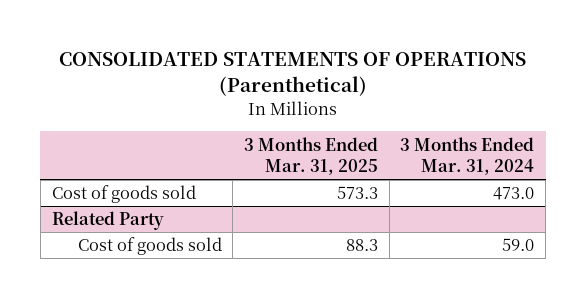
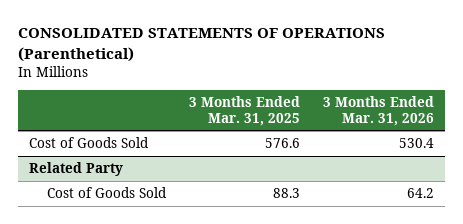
[400,136,535,175] 3 Months Ended Mar. 31, 2024 -> none
none -> [322,95,434,126] 3 Months Ended Mar. 31, 2026
[51,185,196,204] Cost of goods sold -> [29,137,150,149] Cost of Goods Sold
[336,186,378,200] 573.3 -> [264,138,300,149] 576.6
[77,237,222,256] Cost of goods sold -> [46,187,167,199] Cost of Goods Sold

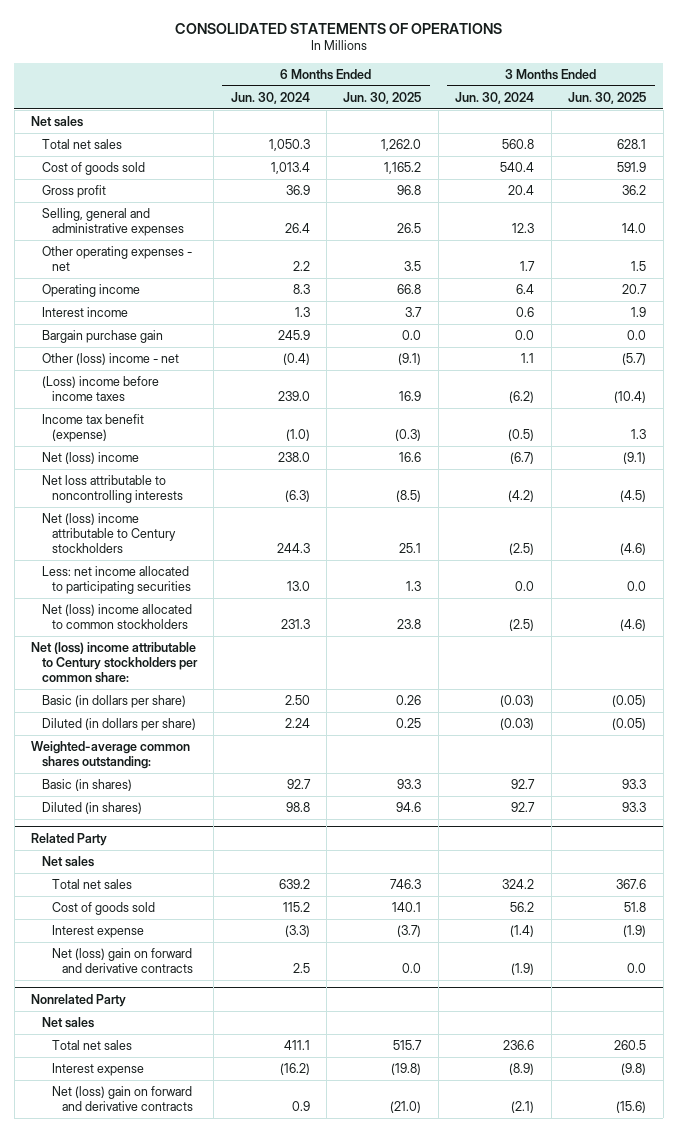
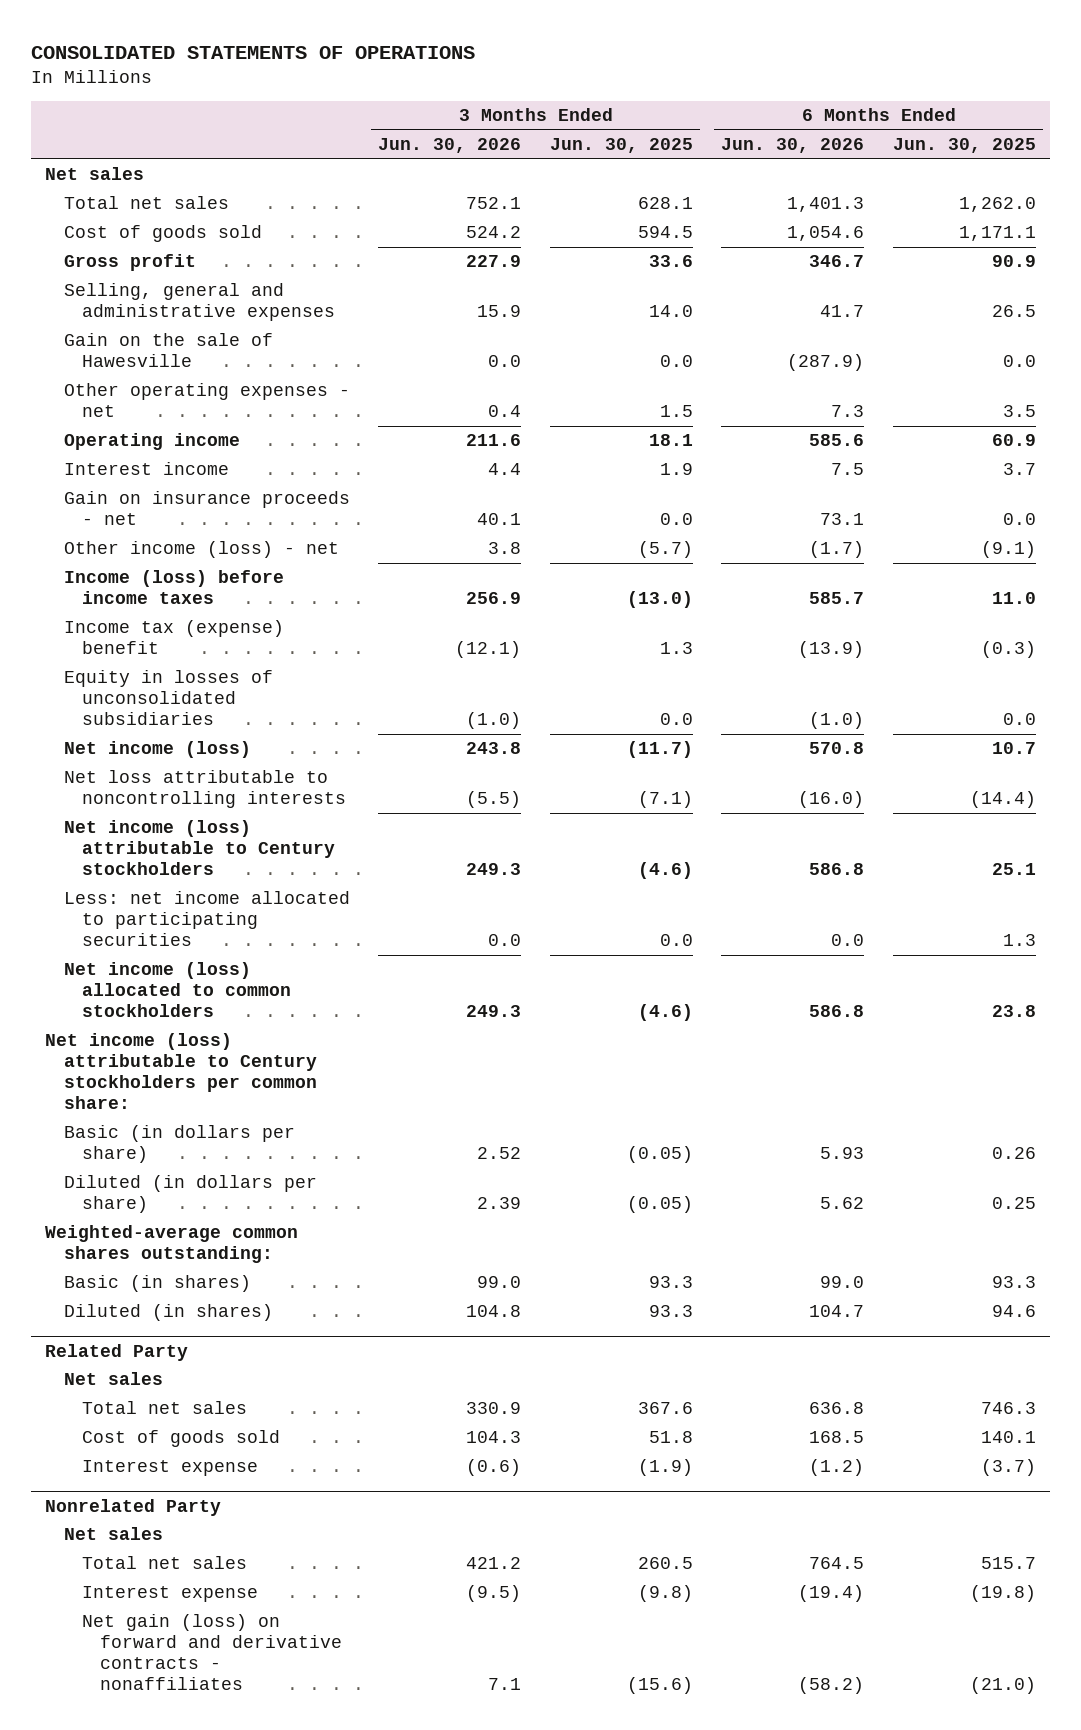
[230,91,310,104] Jun. 30, 2024 -> none
[455,91,535,104] Jun. 30, 2024 -> none
none -> [378,137,522,153] Jun. 30, 2026
none -> [721,137,865,153] Jun. 30, 2026
[384,162,422,175] 1,165.2 -> [959,226,1037,242] 1,171.1
[617,162,647,173] 591.9 -> [637,226,693,239] 594.5
[397,185,422,196] 96.8 -> [992,255,1037,268] 90.9
[622,185,647,196] 36.2 -> [648,255,693,268] 33.6
none -> [63,333,273,368] Gain on the sale of Hawesville
[397,284,422,295] 66.8 -> [992,434,1037,447] 60.9
[622,284,648,295] 20.7 -> [648,434,693,447] 18.1
[41,330,163,344] Bargain purchase gain -> none
none -> [63,491,350,526] Gain on insurance proceeds - net
[41,353,179,366] Other (loss) income - net -> [63,541,339,559] Other income (loss) - net
[41,376,159,402] (Loss) income before income taxes -> [63,570,284,605] Income (loss) before income taxes
[399,391,422,402] 16.9 -> [992,592,1037,605] 11.0
[614,391,647,404] (10.4) -> [626,591,693,609] (13.0)
[41,414,144,443] Income tax benefit (expense) -> [63,620,284,655] Income tax (expense) benefit
none -> [63,670,273,726] Equity in losses of unconsolidated subsidiaries
[41,452,139,465] Net (loss) income -> [63,741,251,759] Net income (loss)
[399,452,422,463] 16.6 -> [992,742,1037,755] 10.7
[623,452,647,465] (9.1) -> [626,741,693,759] (11.7)
[396,490,422,503] (8.5) -> [970,791,1037,809] (14.4)
[620,490,647,503] (4.5) -> [637,791,693,809] (7.1)
[41,513,176,554] Net (loss) income attributable to Century stockholders -> [63,820,336,876] Net income (loss) attributable to Century stockholders
[41,604,192,630] Net (loss) income allocated to common stockholders -> [63,962,292,1018] Net income (loss) allocated to common stockholders
[31,642,198,684] Net (loss) income attributable to Century stockholders per common share: -> [45,1033,317,1110] Net income (loss) attributable to Century stockholders per common share:
[51,948,193,974] Net (loss) gain on forward and derivative contracts -> none
[51,1086,193,1112] Net (loss) gain on forward and derivative contracts -> [82,1614,343,1691] Net gain (loss) on forward and derivative contracts - nonaffiliates

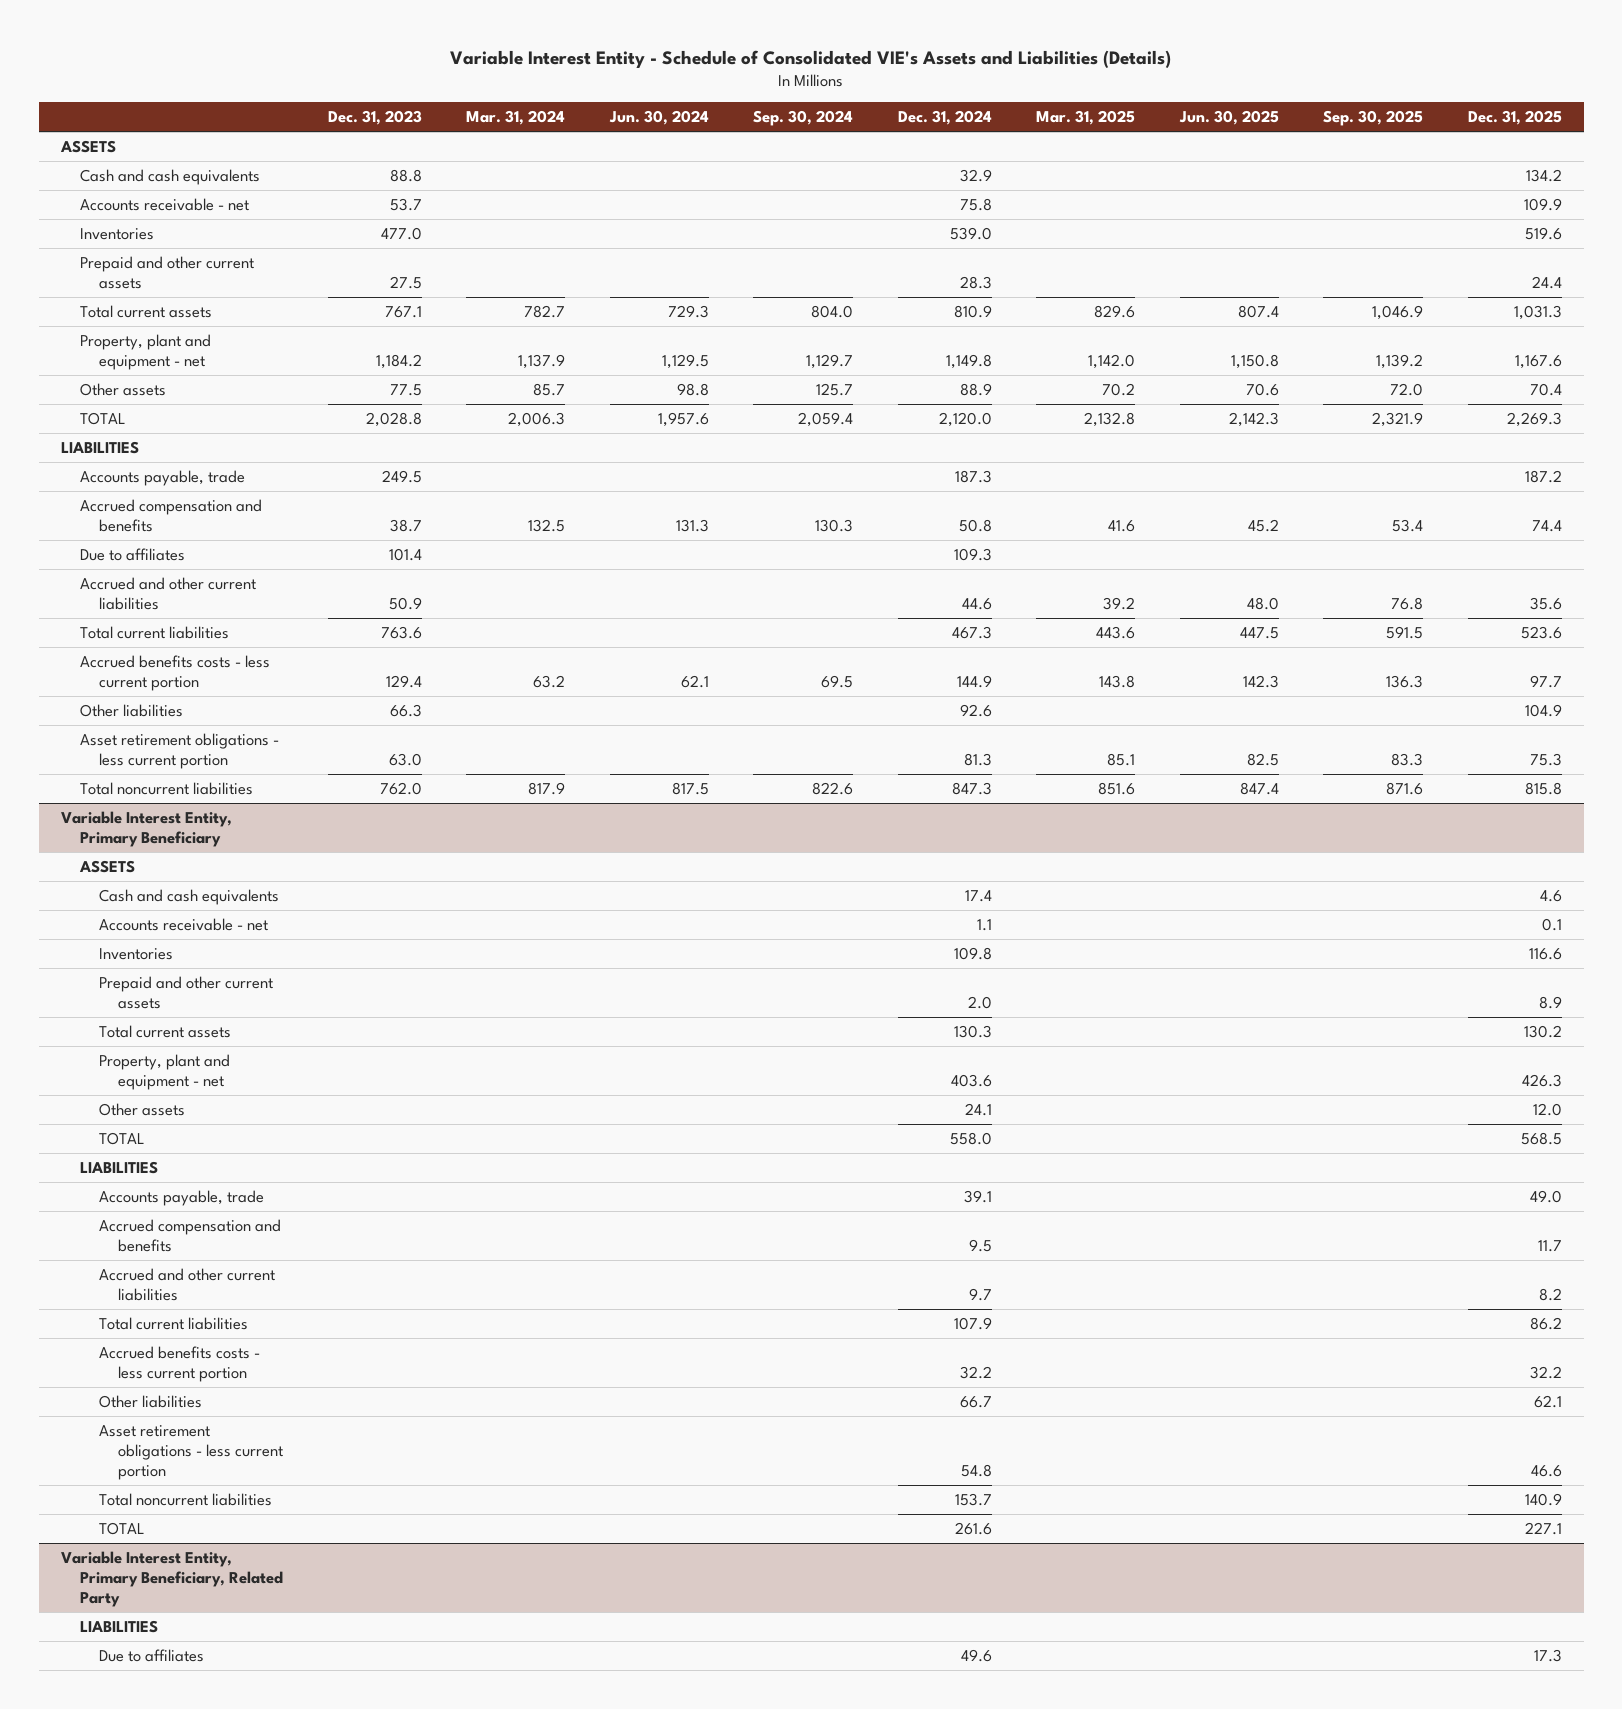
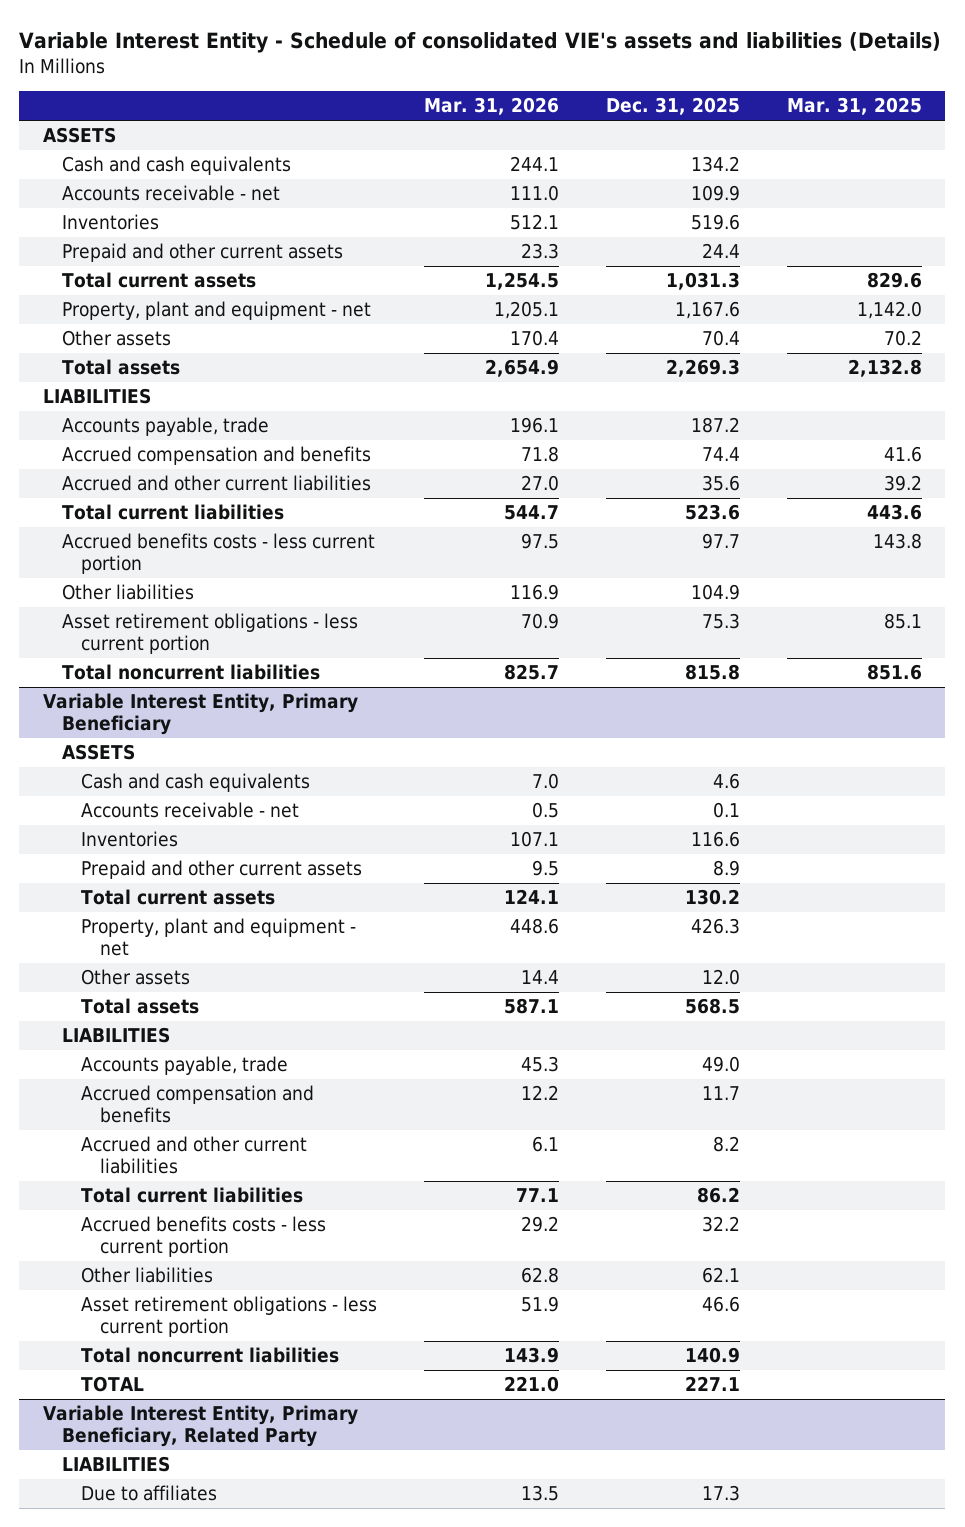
[450,50,1172,69] Variable Interest Entity - Schedule of Consolidated VIE's Assets and Liabilities (Details) -> [19,31,942,53] Variable Interest Entity - Schedule of consolidated VIE's assets and liabilities (Details)
[327,110,422,126] Dec. 31, 2023 -> none
[466,110,566,126] Mar. 31, 2024 -> none
[608,110,709,126] Jun. 30, 2024 -> none
[753,110,854,127] Sep. 30, 2024 -> none
[897,110,992,126] Dec. 31, 2024 -> none
[1178,110,1279,126] Jun. 30, 2025 -> none
[1323,110,1424,127] Sep. 30, 2025 -> none
none -> [423,97,559,116] Mar. 31, 2026
[79,411,126,425] TOTAL -> [61,359,180,376] Total assets
[79,547,185,561] Due to affiliates -> none
[98,1131,145,1145] TOTAL -> [81,998,200,1015] Total assets

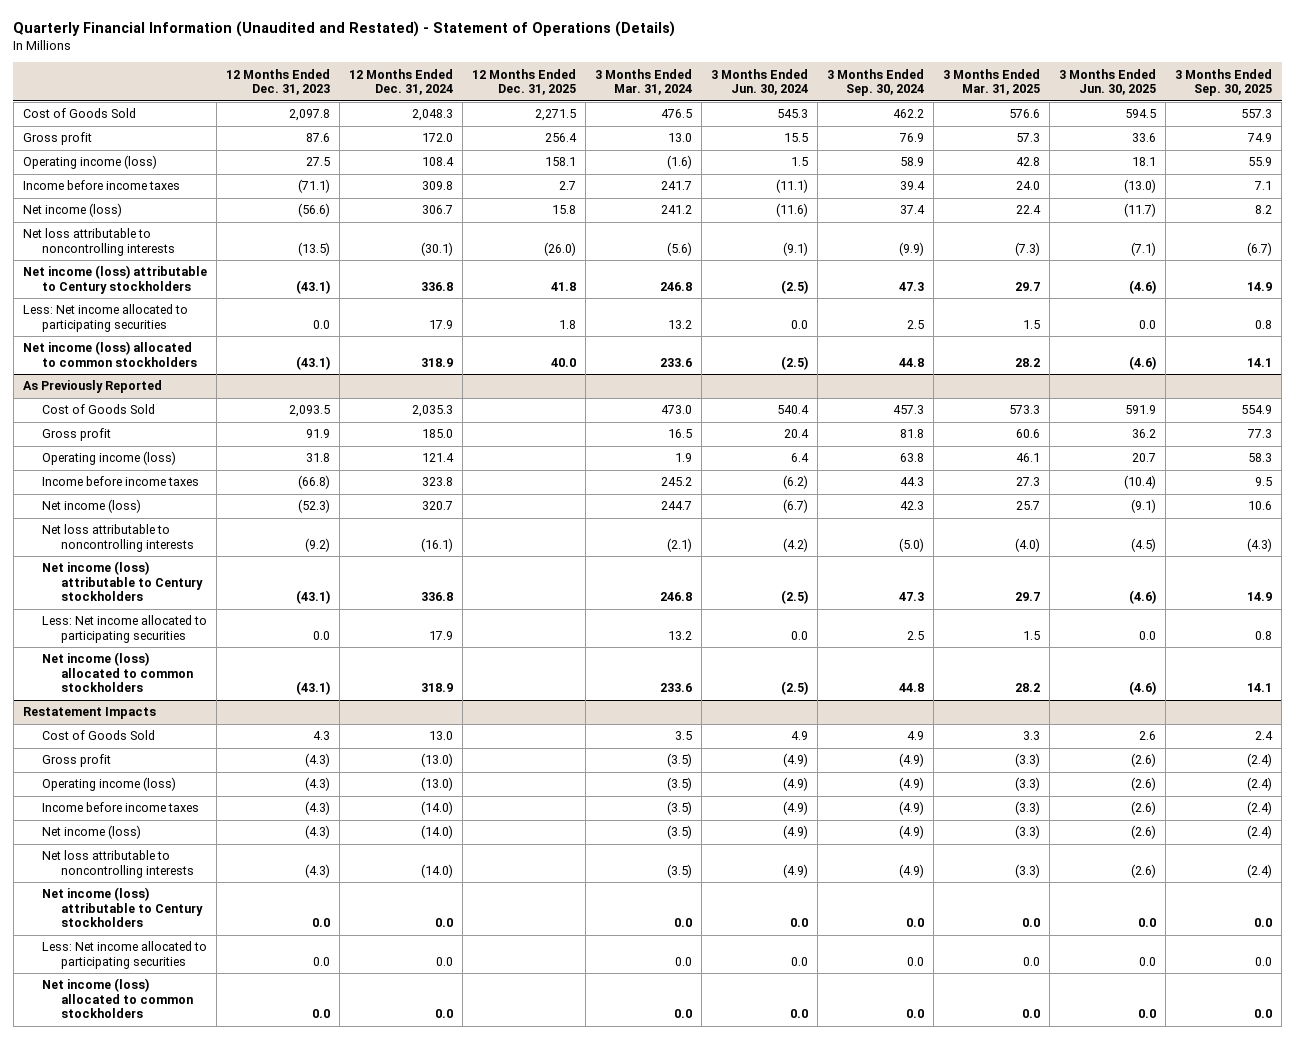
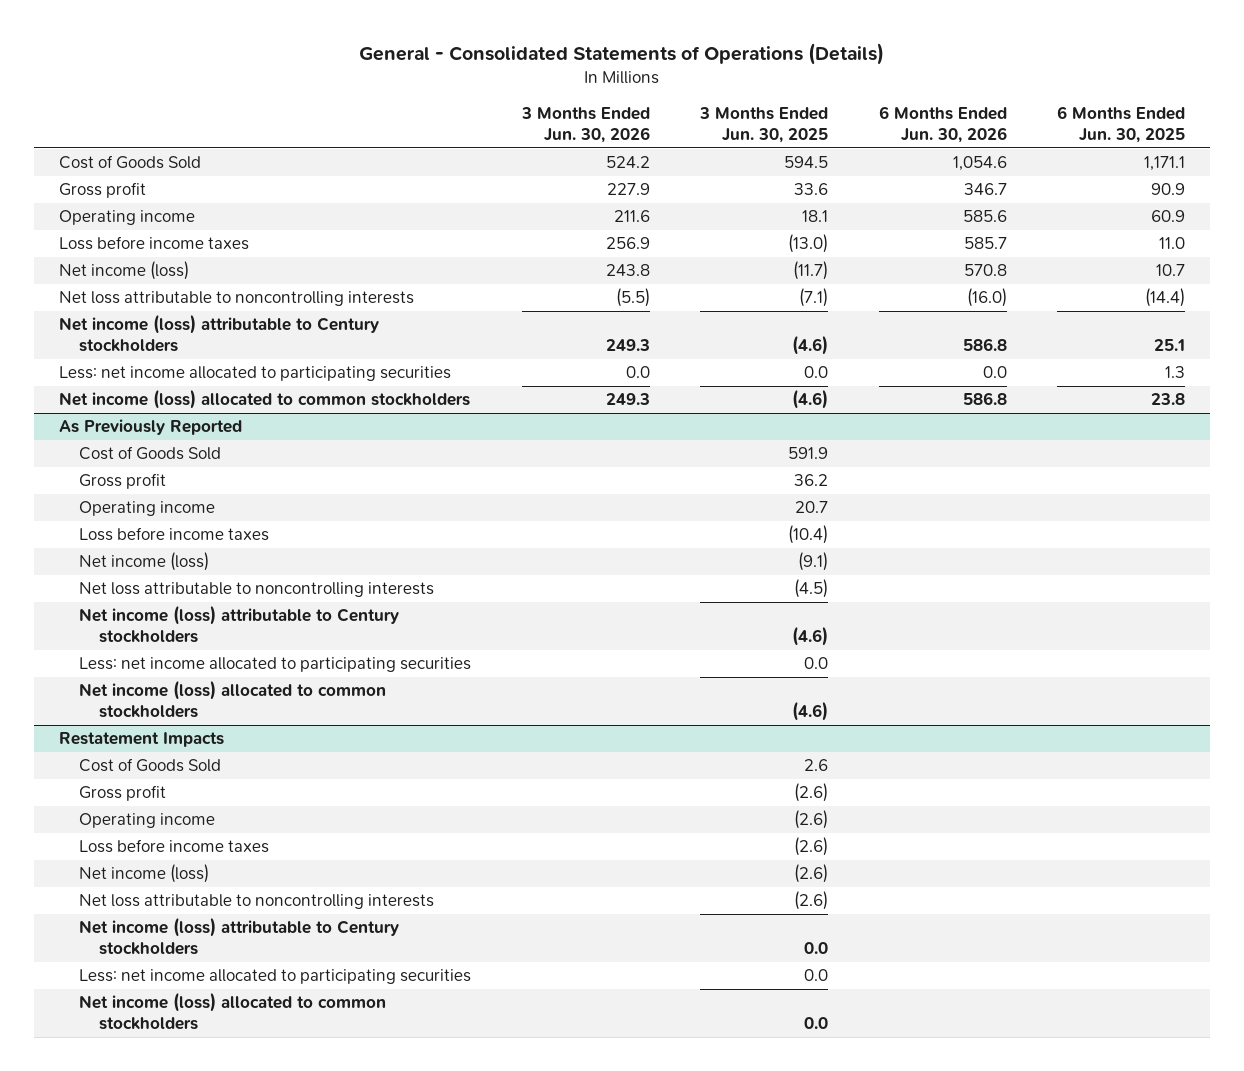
[13,20,676,37] Quarterly Financial Information (Unaudited and Restated) - Statement of Operations (Details) -> [359,42,885,65] General - Consolidated Statements of Operations (Details)
[225,68,330,96] 12 Months Ended Dec. 31, 2023 -> none
[348,68,453,96] 12 Months Ended Dec. 31, 2024 -> none
[471,68,576,96] 12 Months Ended Dec. 31, 2025 -> none
[595,68,693,96] 3 Months Ended Mar. 31, 2024 -> none
[711,68,809,96] 3 Months Ended Jun. 30, 2024 -> none
[827,68,925,97] 3 Months Ended Sep. 30, 2024 -> none
[943,68,1041,96] 3 Months Ended Mar. 31, 2025 -> none
[1175,68,1273,97] 3 Months Ended Sep. 30, 2025 -> none
none -> [520,106,650,143] 3 Months Ended Jun. 30, 2026
none -> [878,105,1007,143] 6 Months Ended Jun. 30, 2026
none -> [1057,105,1186,143] 6 Months Ended Jun. 30, 2025
[22,155,157,170] Operating income (loss) -> [58,210,195,226] Operating income
[22,180,180,191] Income before income taxes -> [58,236,249,251] Loss before income taxes
[22,304,188,332] Less: Net income allocated to participating securities -> [58,366,451,382] Less: net income allocated to participating securities
[41,451,176,466] Operating income (loss) -> [78,501,215,517] Operating income
[41,476,199,487] Income before income taxes -> [78,527,269,542] Loss before income taxes
[41,615,207,643] Less: Net income allocated to participating securities -> [78,657,471,673] Less: net income allocated to participating securities
[41,777,176,792] Operating income (loss) -> [78,813,215,829] Operating income
[41,802,199,813] Income before income taxes -> [78,839,269,854] Loss before income taxes
[41,941,207,969] Less: Net income allocated to participating securities -> [78,969,471,985] Less: net income allocated to participating securities

